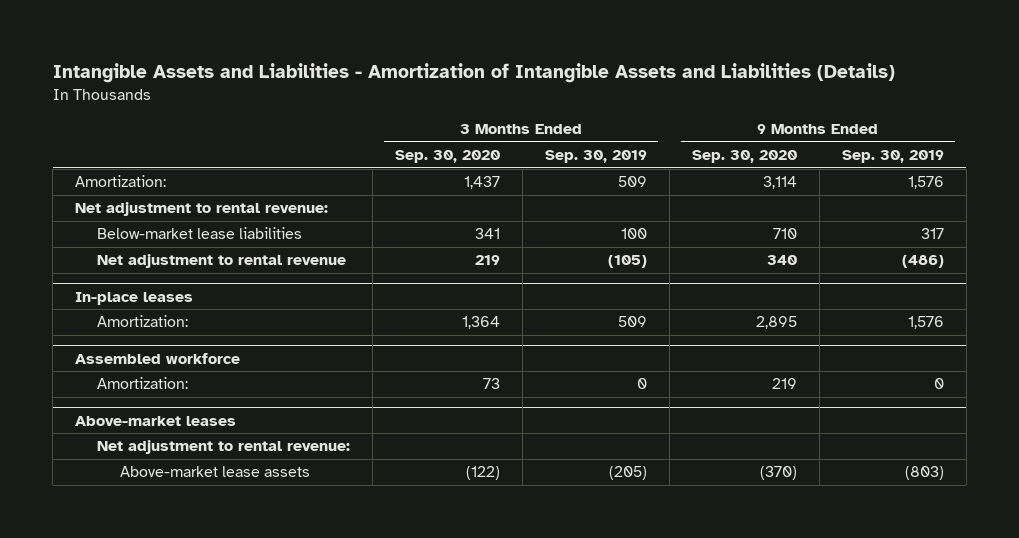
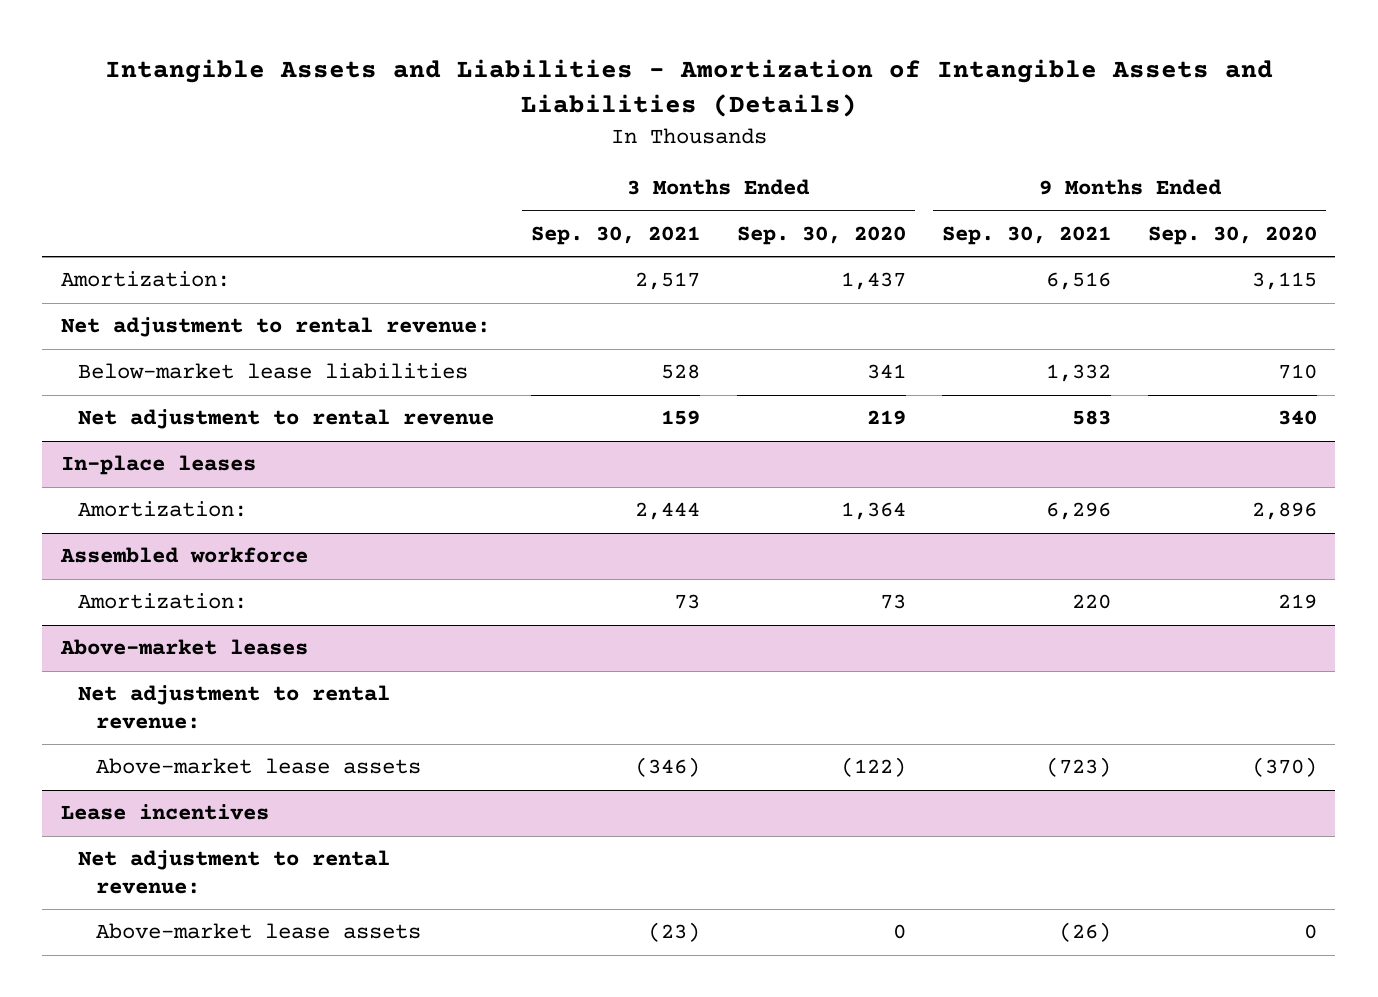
[545,150,648,164] Sep. 30, 2019 -> none
[841,150,944,164] Sep. 30, 2019 -> none
none -> [531,226,701,246] Sep. 30, 2021
none -> [942,226,1112,246] Sep. 30, 2021
[762,176,797,190] 3,114 -> [1252,272,1318,291] 3,115
[755,316,797,330] 2,895 -> [1252,502,1318,521] 2,896
none -> [60,804,269,821] Lease incentives
none -> [78,850,391,894] Net adjustment to rental revenue:
none -> [96,923,422,940] Above-market lease assets

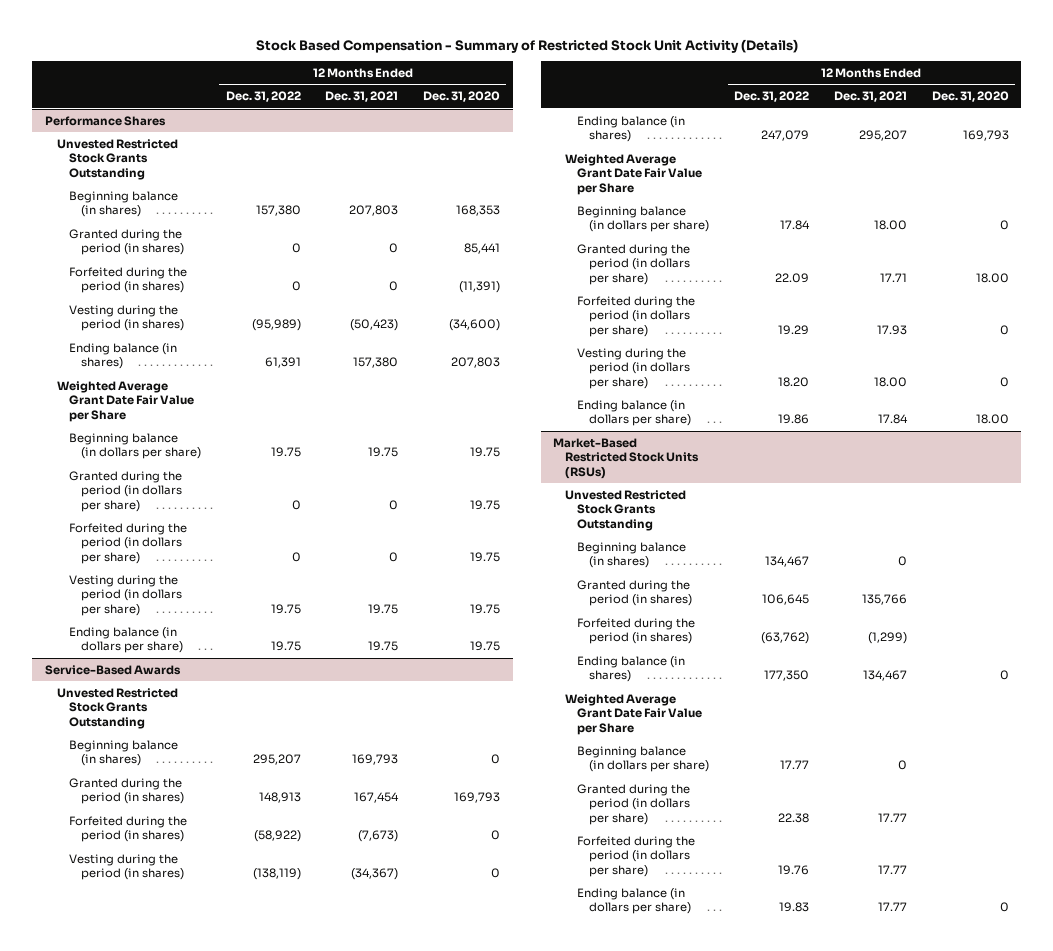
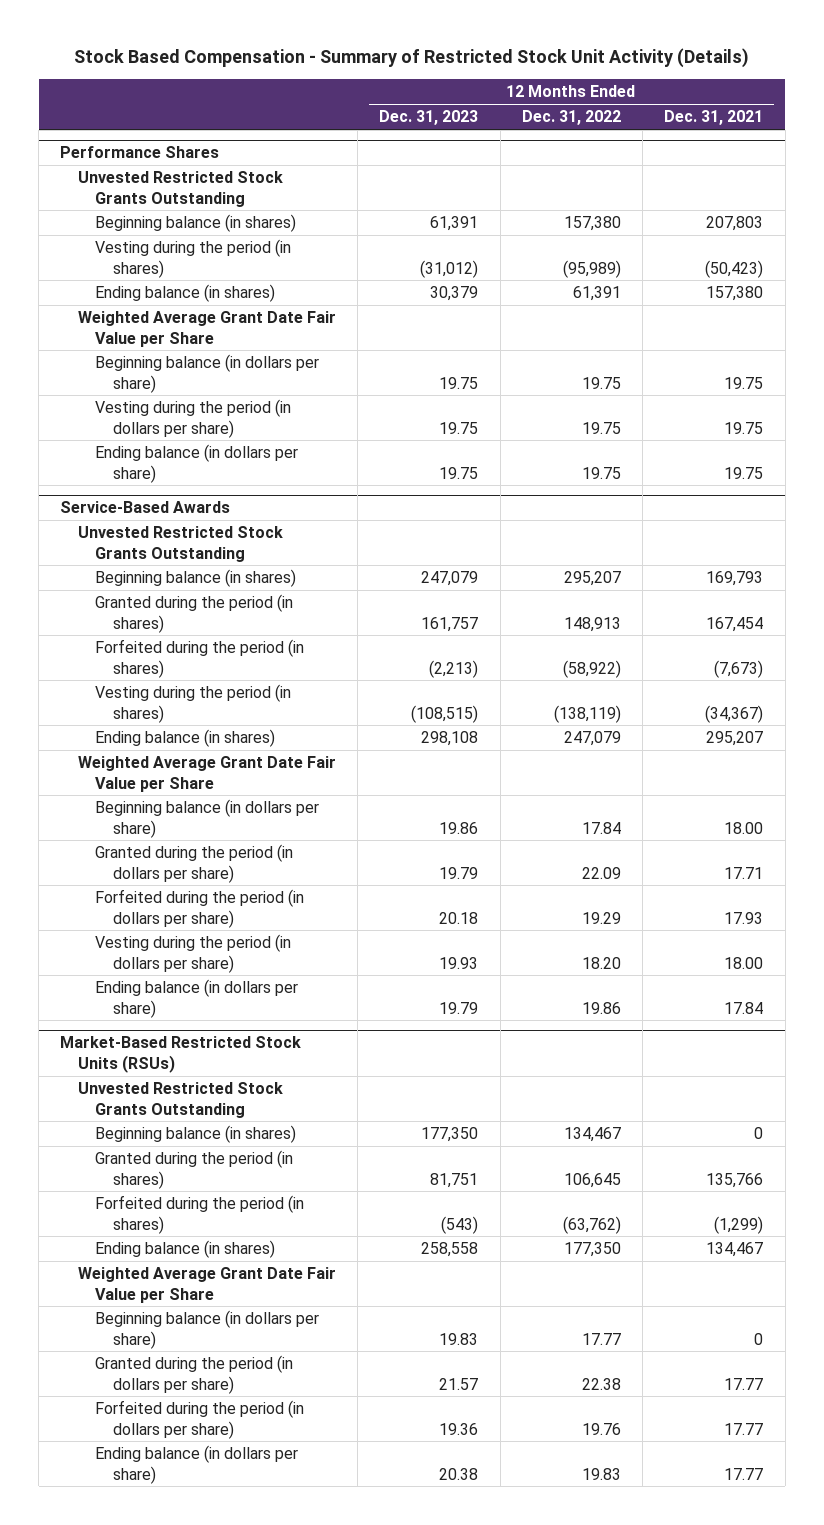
[423,91,501,103] Dec. 31, 2020 -> none
none -> [379,110,479,126] Dec. 31, 2023
[68,228,184,256] Granted during the period (in shares) -> none
[68,266,187,294] Forfeited during the period (in shares) -> none
[68,470,182,512] Granted during the period (in dollars per share) -> none
[68,522,187,564] Forfeited during the period (in dollars per share) -> none

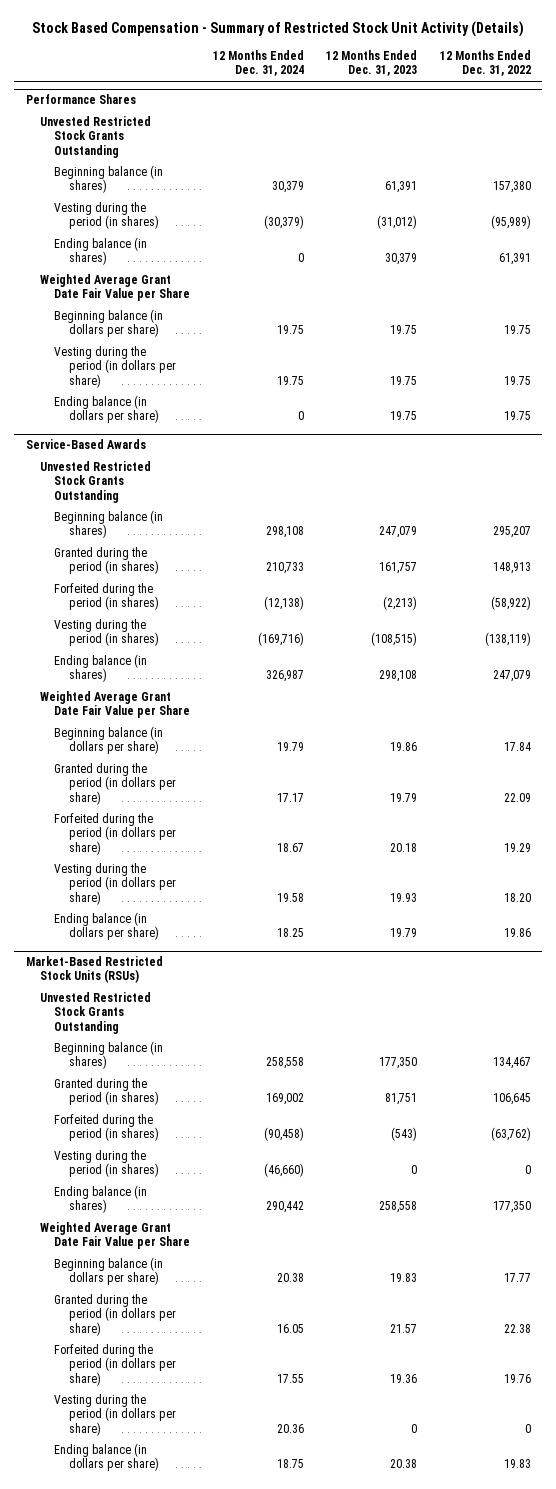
[664,110,764,126] Dec. 31, 2021 -> none
none -> [212,50,304,77] 12 Months Ended Dec. 31, 2024
none -> [54,1150,159,1178] Vesting during the period (in shares)
none -> [54,1394,176,1436] Vesting during the period (in dollars per share)

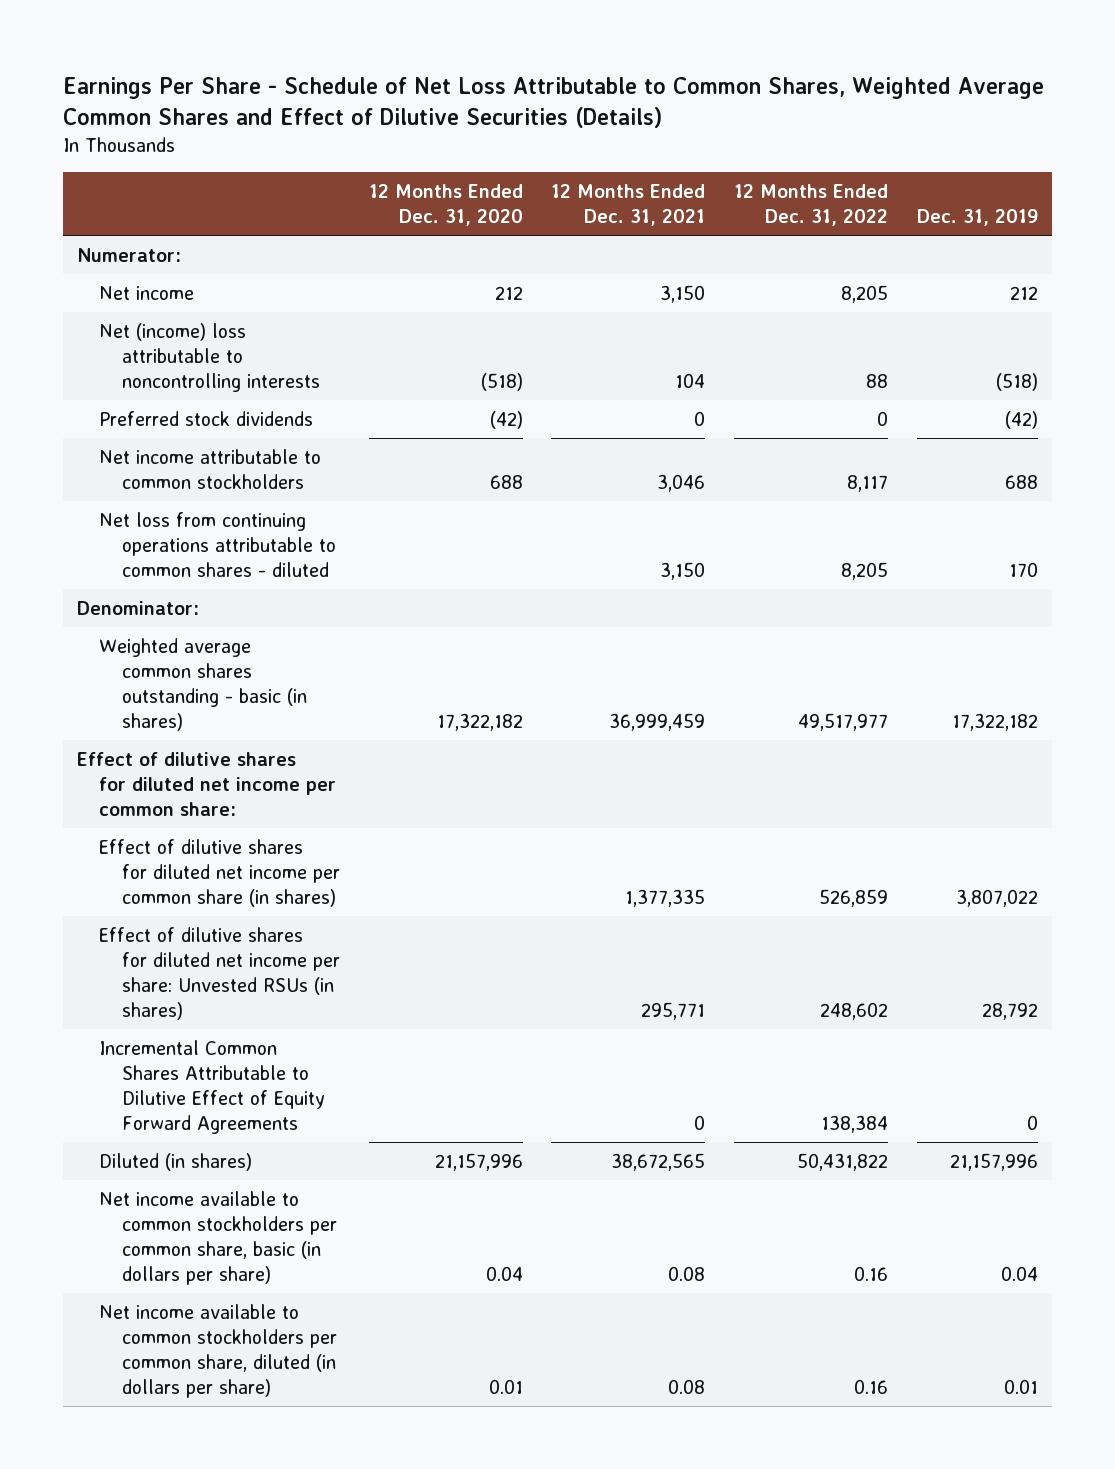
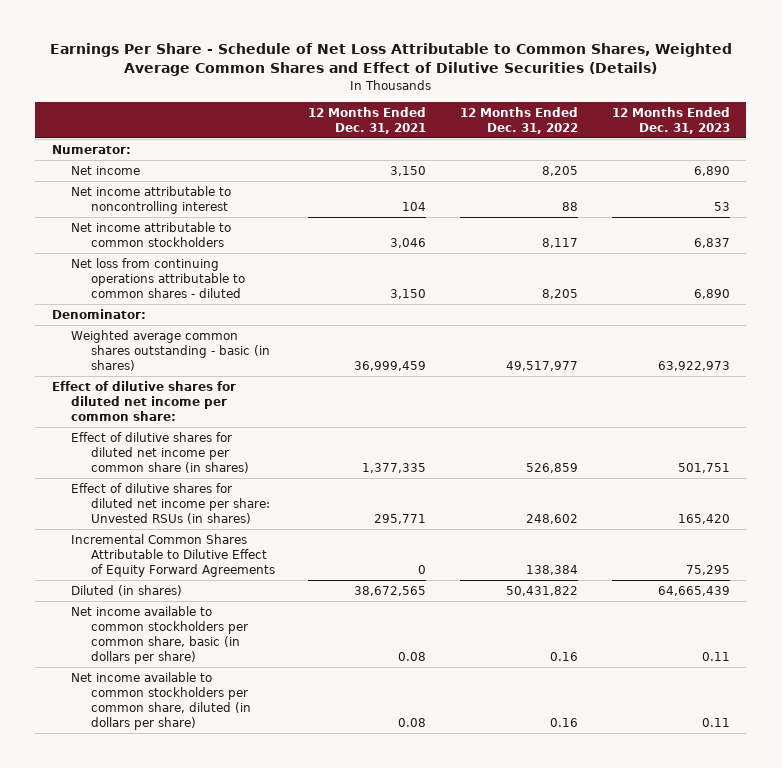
[368,183,523,226] 12 Months Ended Dec. 31, 2020 -> none
[916,208,1038,226] Dec. 31, 2019 -> none
none -> [611,106,730,134] 12 Months Ended Dec. 31, 2023
[99,410,314,426] Preferred stock dividends -> none
[99,322,320,392] Net (income) loss attributable to noncontrolling interests -> [71,185,232,215] Net income attributable to noncontrolling interest

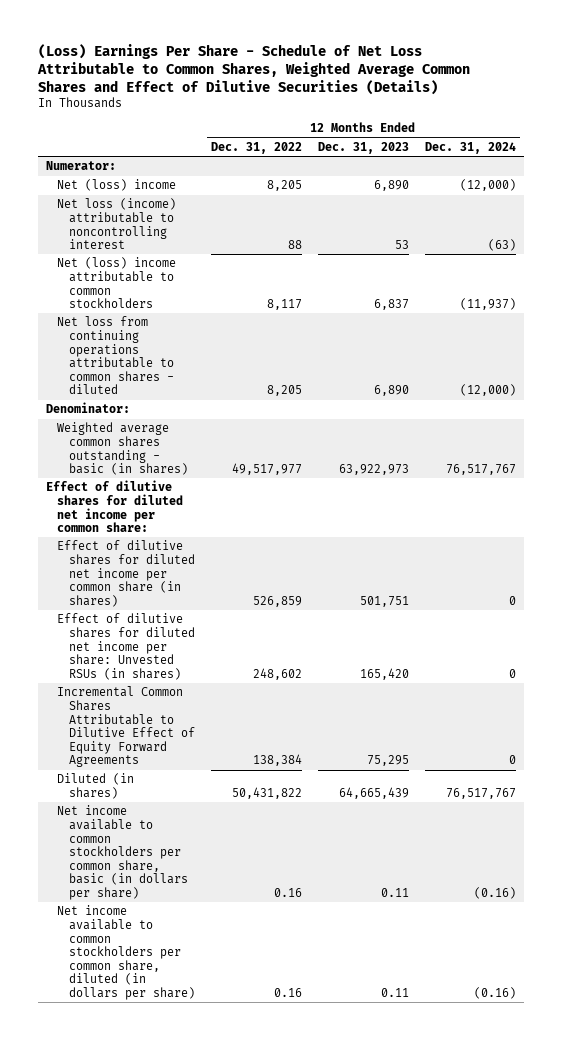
[49,43,732,77] Earnings Per Share - Schedule of Net Loss Attributable to Common Shares, Weighted Average Common Shares and Effect of Dilutive Securities (Details) -> [36,43,470,95] (Loss) Earnings Per Share - Schedule of Net Loss Attributable to Common Shares, Weighted Average Common Shares and Effect of Dilutive Securities (Details)
[308,106,427,134] 12 Months Ended Dec. 31, 2021 -> none
none -> [424,141,516,154] Dec. 31, 2024
[71,165,141,175] Net income -> [57,179,177,192] Net (loss) income
[71,185,232,215] Net income attributable to noncontrolling interest -> [57,198,177,250] Net loss (income) attributable to noncontrolling interest
[71,221,232,248] Net income attributable to common stockholders -> [57,257,177,309] Net (loss) income attributable to common stockholders

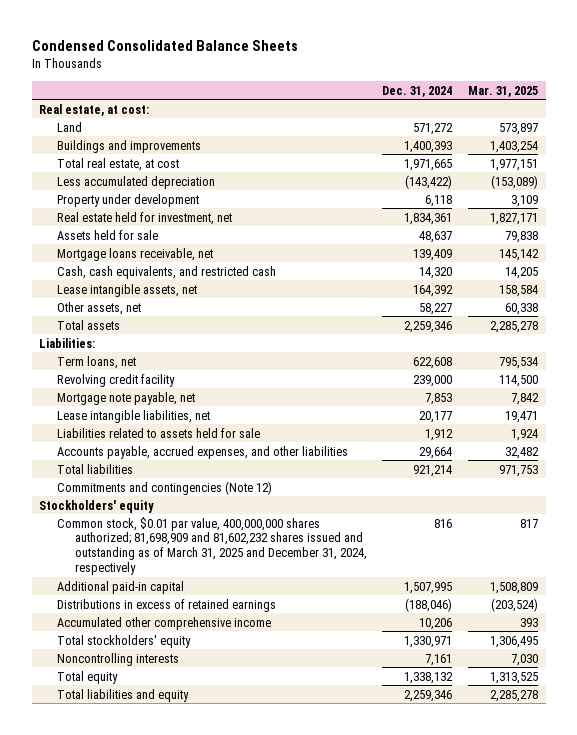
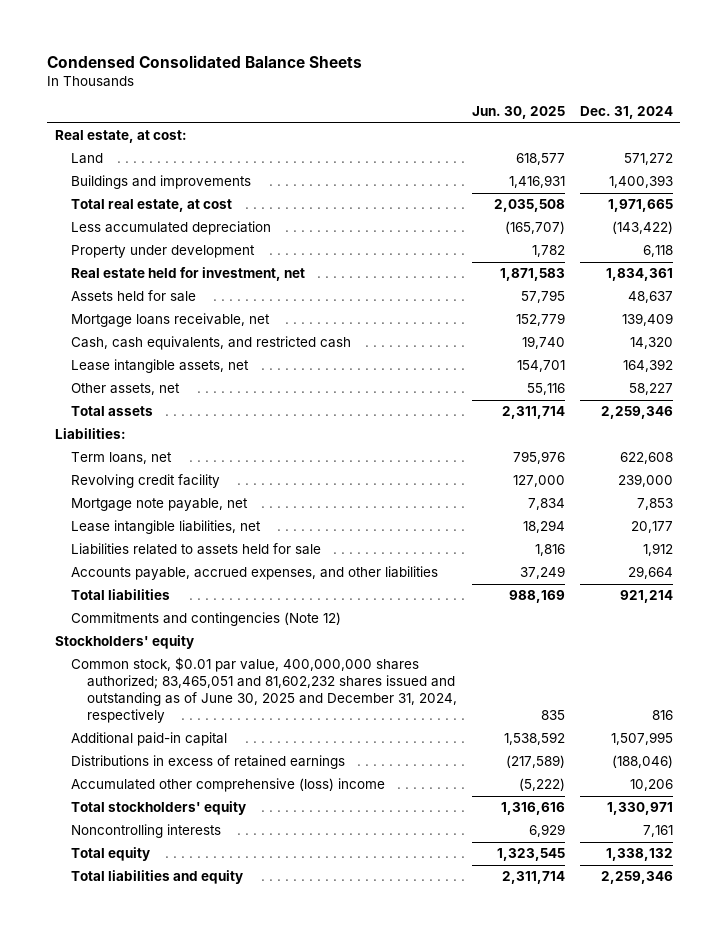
[467,85,538,97] Mar. 31, 2025 -> none
none -> [471,106,565,120] Jun. 30, 2025
[57,516,367,575] Common stock, $0.01 par value, 400,000,000 shares authorized; 81,698,909 and 81,602,232 shares issued and outstanding as of March 31, 2025 and December 31, 2024, respectively -> [70,657,458,724] Common stock, $0.01 par value, 400,000,000 shares authorized; 83,465,051 and 81,602,232 shares issued and outstanding as of June 30, 2025 and December 31, 2024, respectively
[57,616,272,630] Accumulated other comprehensive income -> [70,778,385,793] Accumulated other comprehensive (loss) income

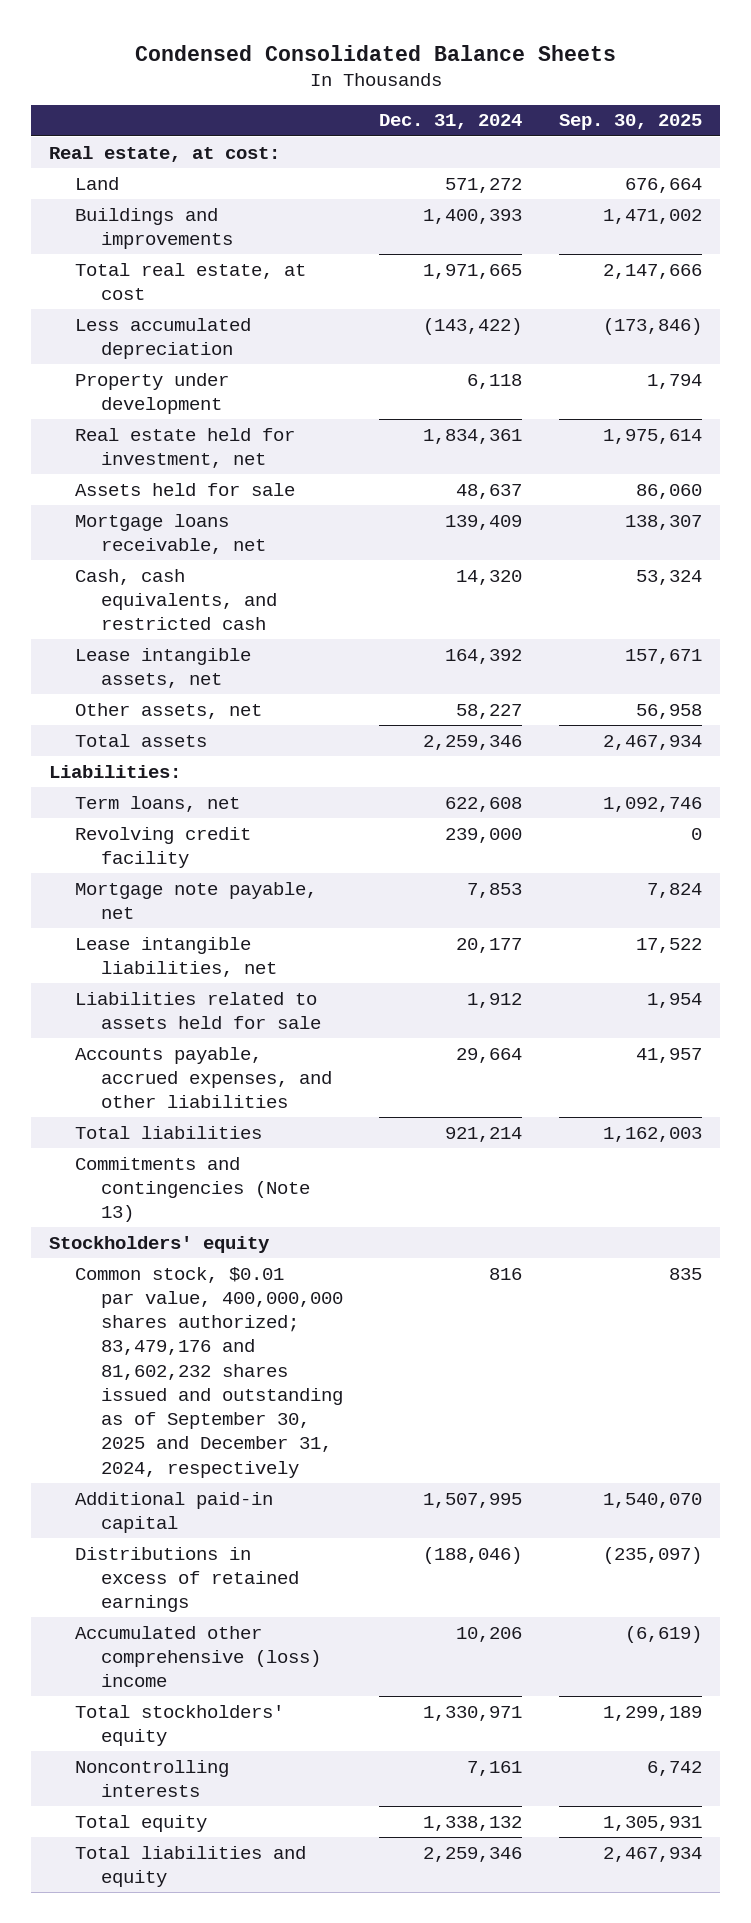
[471,106,565,120] Jun. 30, 2025 -> none
none -> [558,114,702,131] Sep. 30, 2025
[70,612,341,627] Commitments and contingencies (Note 12) -> [75,1156,310,1223] Commitments and contingencies (Note 13)
[70,657,458,724] Common stock, $0.01 par value, 400,000,000 shares authorized; 83,465,051 and 81,602,232 shares issued and outstanding as of June 30, 2025 and December 31, 2024, respectively -> [75,1266,343,1478] Common stock, $0.01 par value, 400,000,000 shares authorized; 83,479,176 and 81,602,232 shares issued and outstanding as of September 30, 2025 and December 31, 2024, respectively

